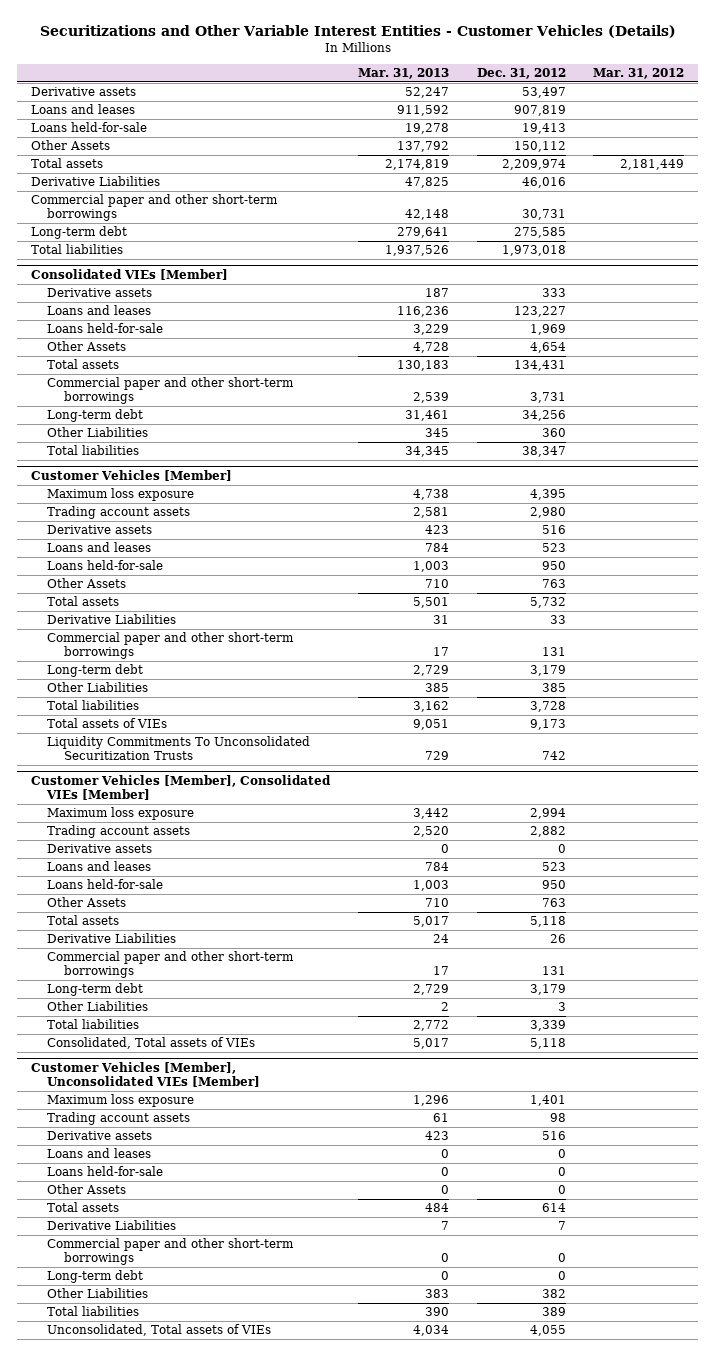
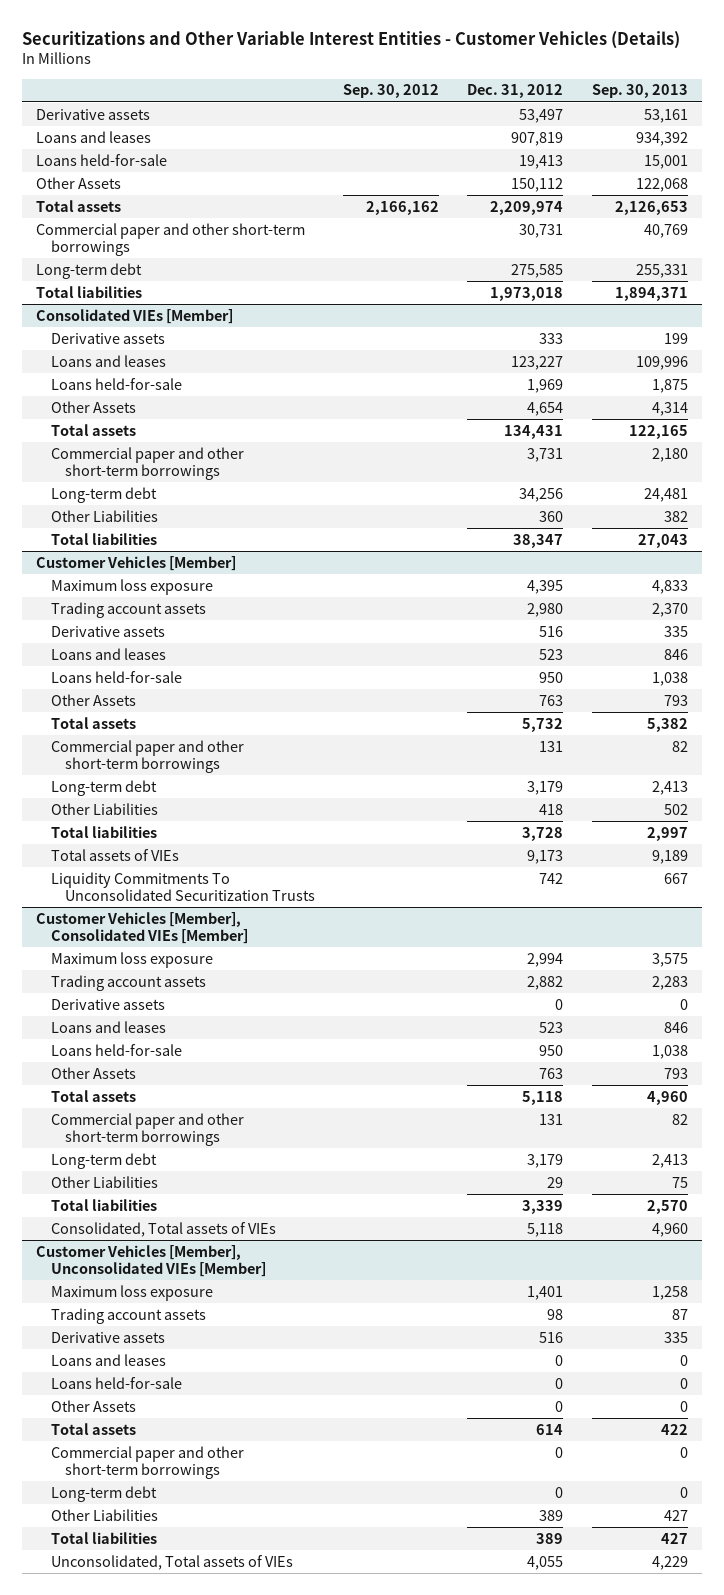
[358,68,450,80] Mar. 31, 2013 -> none
[593,68,685,80] Mar. 31, 2012 -> none
none -> [343,84,440,99] Sep. 30, 2012
none -> [591,84,688,99] Sep. 30, 2013
[31,176,161,187] Derivative Liabilities -> none
[47,614,177,625] Derivative Liabilities -> none
[541,683,566,693] 385 -> [539,803,564,815] 418
[47,933,177,944] Derivative Liabilities -> none
[557,1002,566,1012] 3 -> [547,1176,564,1188] 29
[47,1220,177,1231] Derivative Liabilities -> none
[541,1289,566,1299] 382 -> [539,1509,564,1521] 389

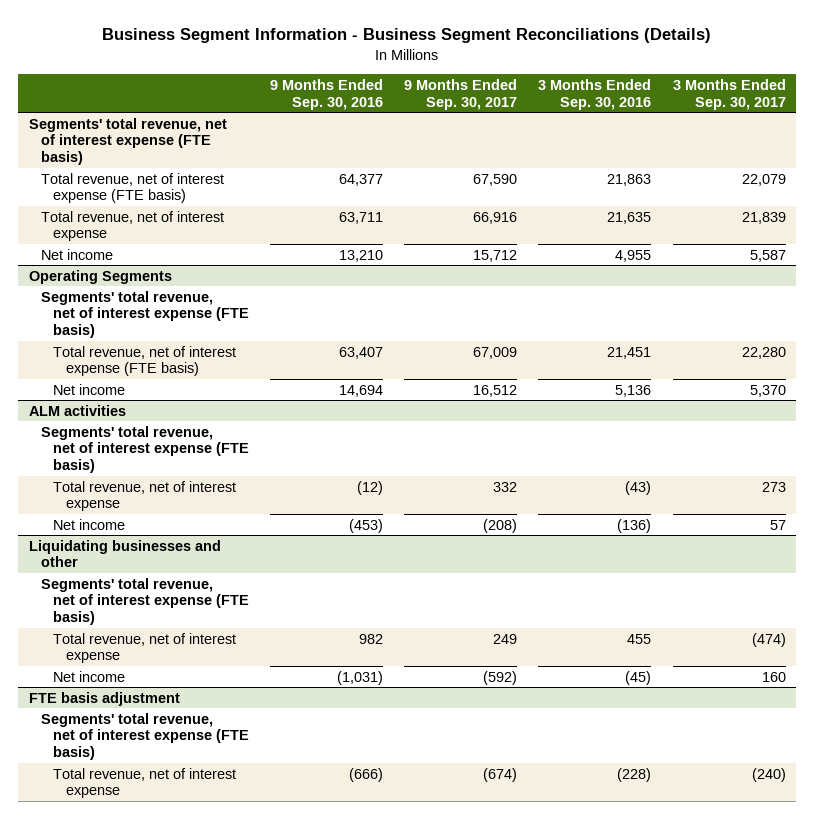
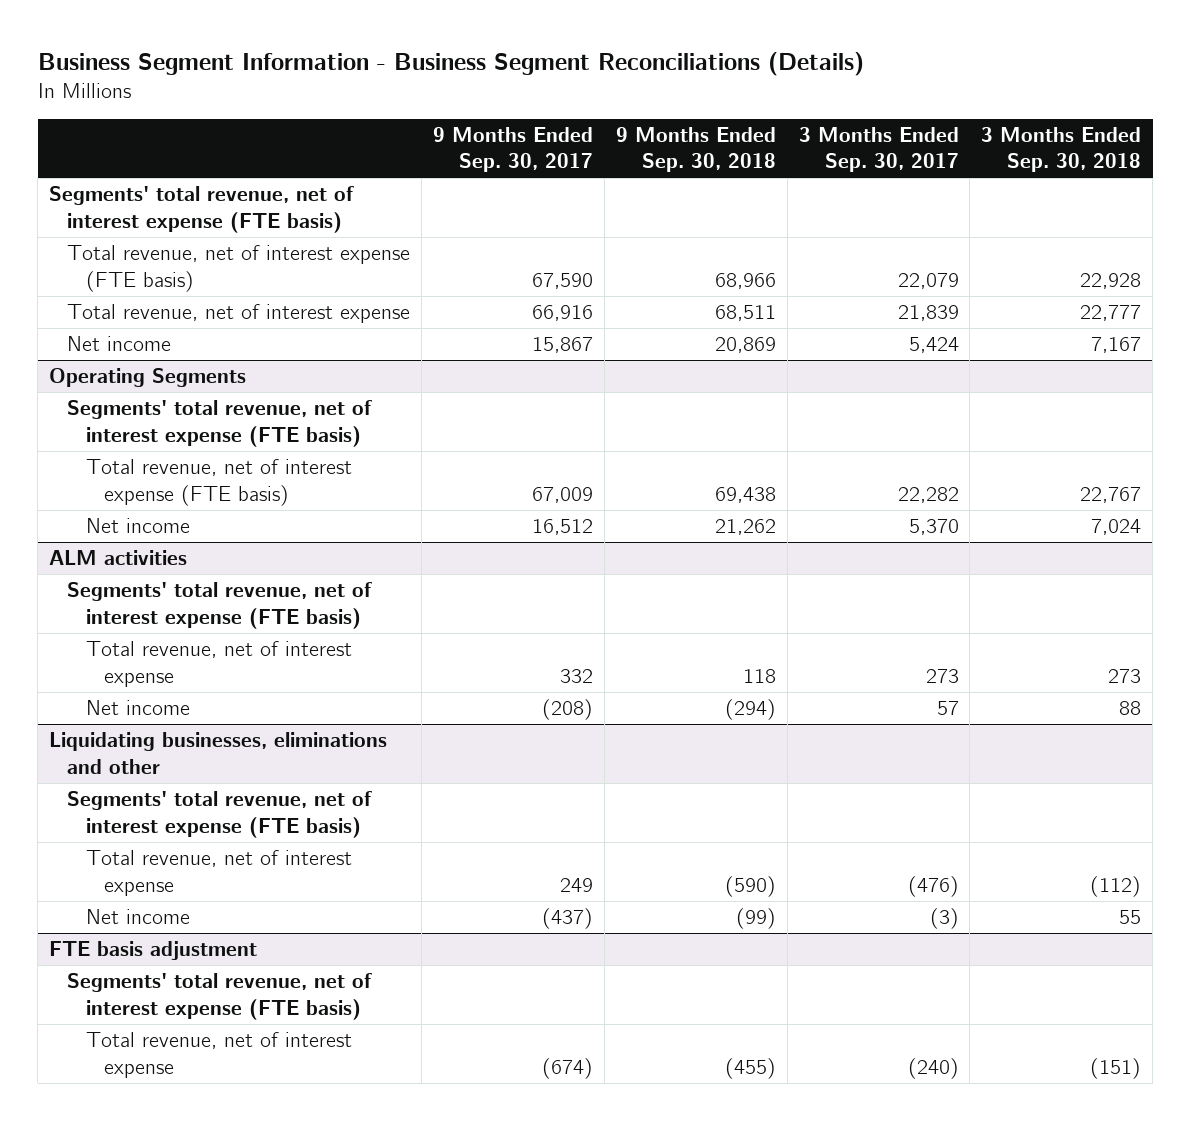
[270,78,384,110] 9 Months Ended Sep. 30, 2016 -> none
[538,78,652,110] 3 Months Ended Sep. 30, 2016 -> none
none -> [615,126,776,173] 9 Months Ended Sep. 30, 2018
none -> [981,126,1142,173] 3 Months Ended Sep. 30, 2018
[473,249,518,262] 15,712 -> [532,337,594,354] 15,867
[749,249,786,262] 5,587 -> [908,337,959,354] 5,424
[741,346,786,359] 22,280 -> [897,486,959,503] 22,282
[28,539,221,568] Liquidating businesses and other -> [49,732,388,774] Liquidating businesses, eliminations and other
[751,632,786,647] (474) -> [907,875,959,897] (476)
[483,670,518,685] (592) -> [542,908,594,930] (437)
[761,671,786,682] 160 -> [929,908,959,930] (3)

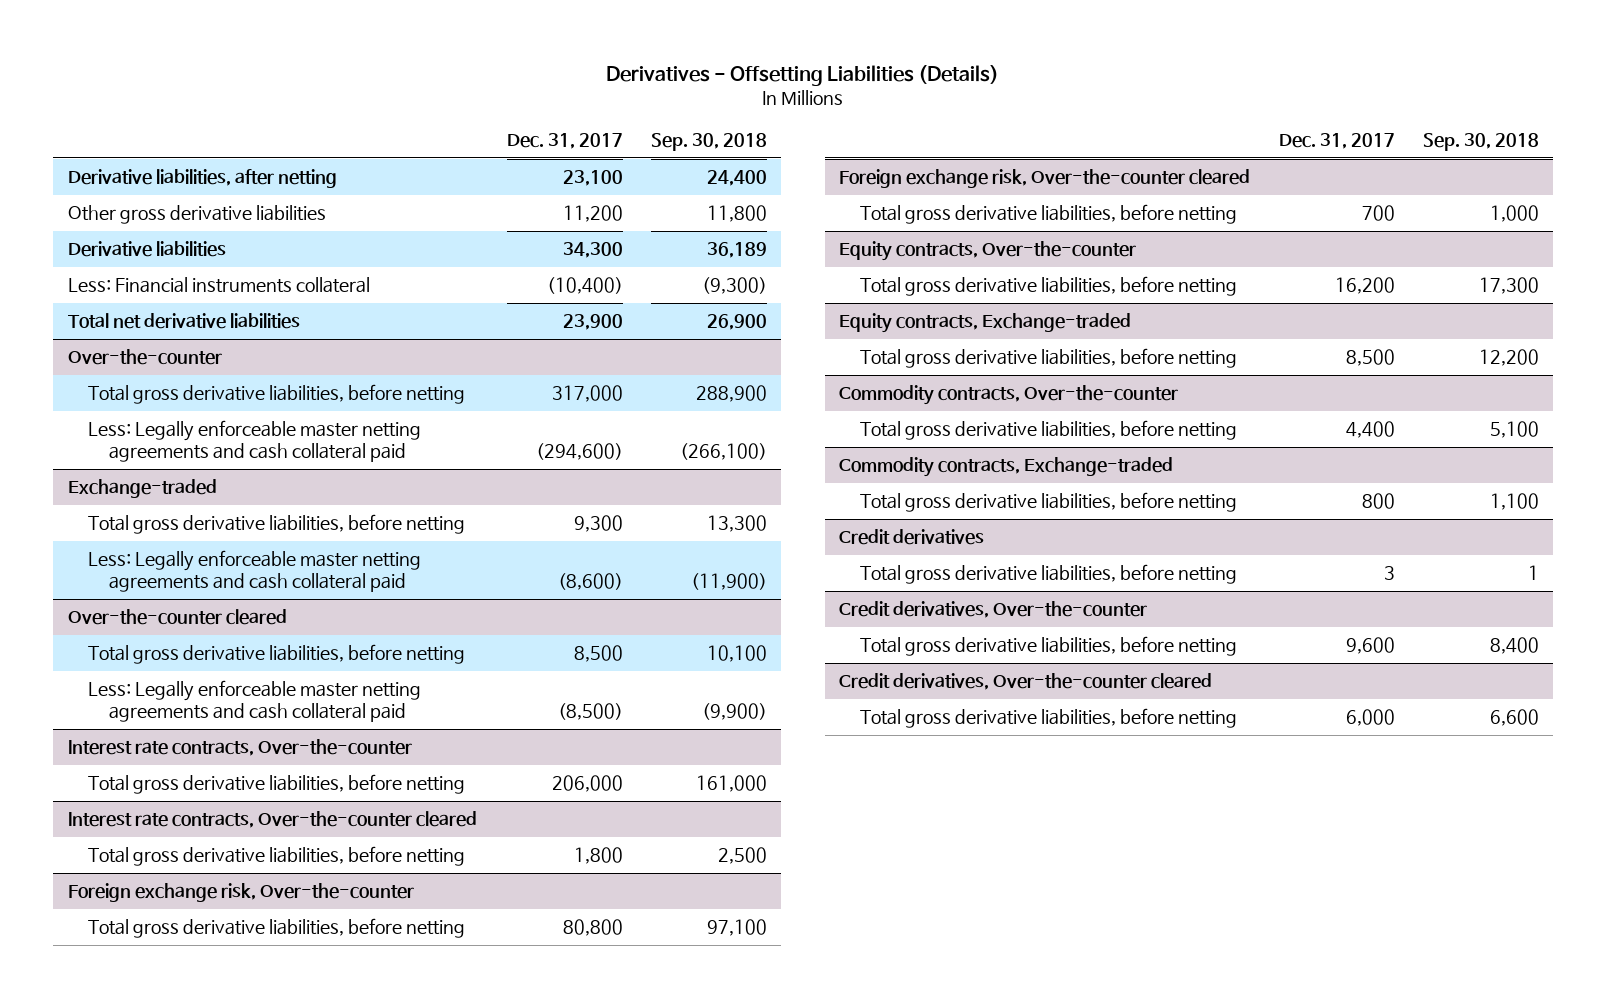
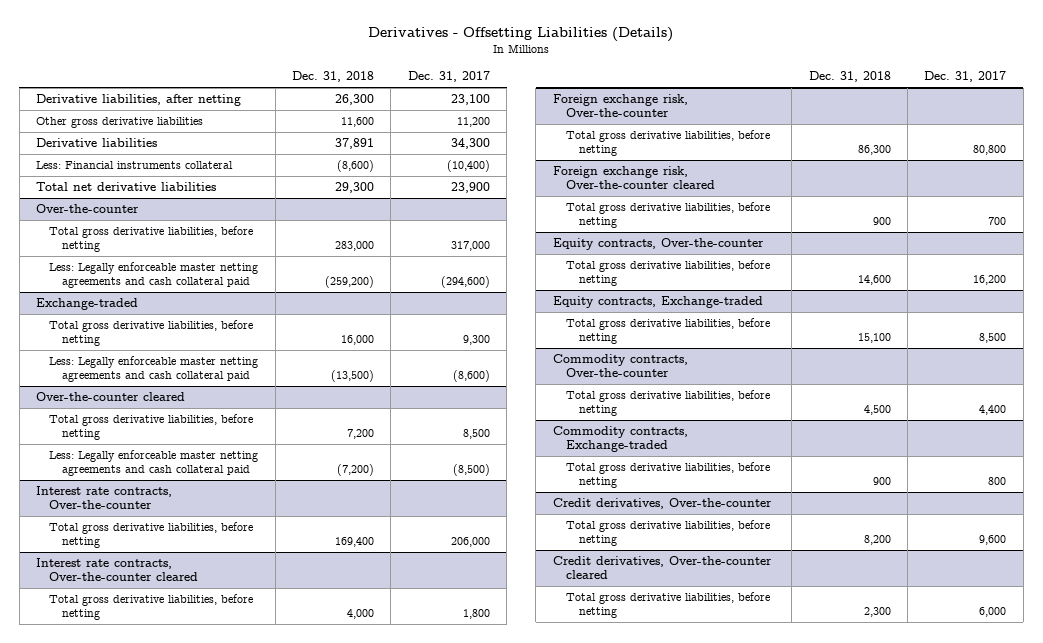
[651,133,768,152] Sep. 30, 2018 -> none
none -> [291,70,374,82] Dec. 31, 2018
[839,529,985,546] Credit derivatives -> none
[859,564,1237,585] Total gross derivative liabilities, before netting -> none

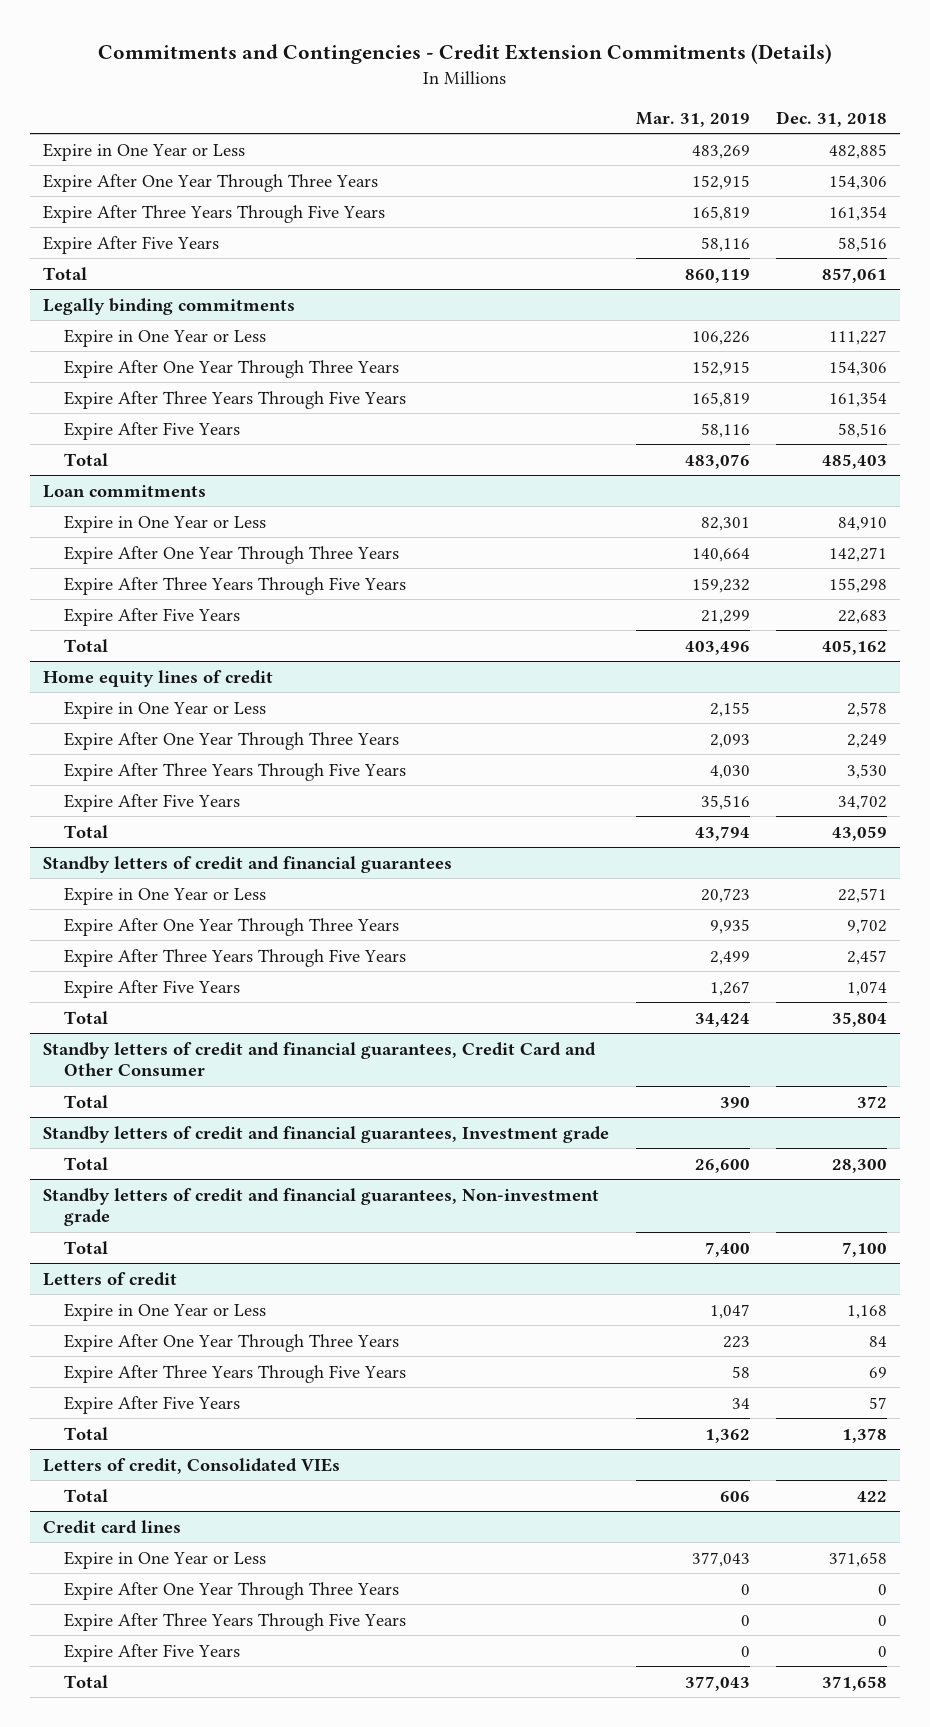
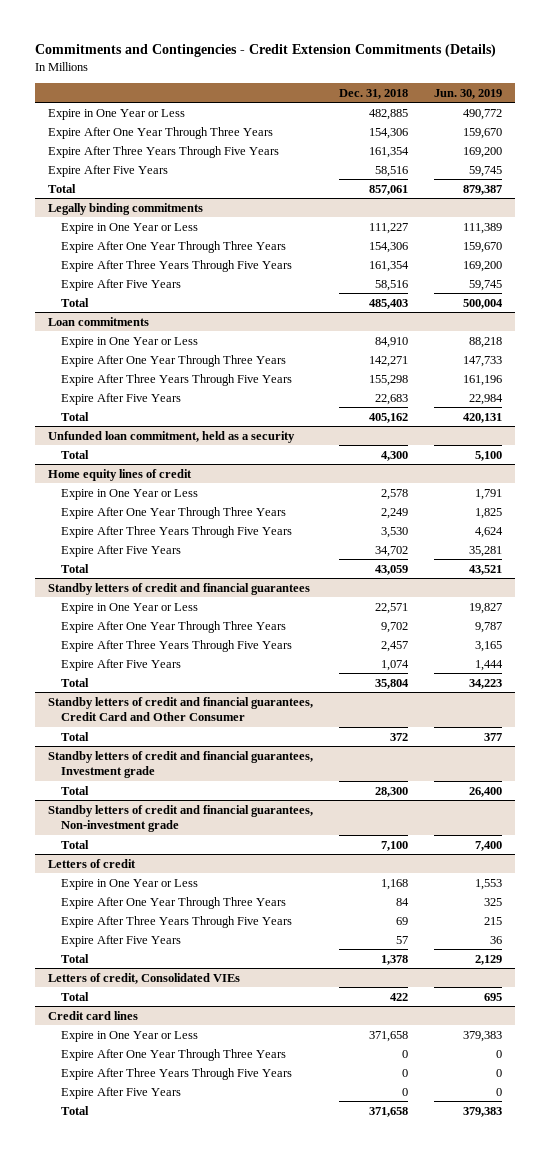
[635,111,750,127] Mar. 31, 2019 -> none
none -> [434,88,503,99] Jun. 30, 2019
none -> [47,430,295,443] Unfunded loan commitment, held as a security
none -> [61,449,90,459] Total

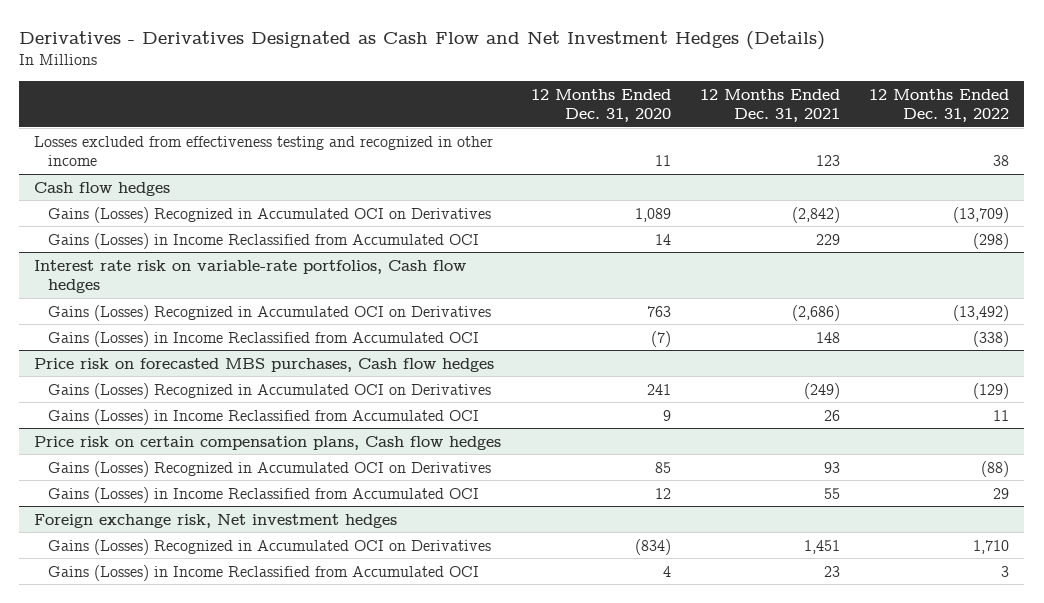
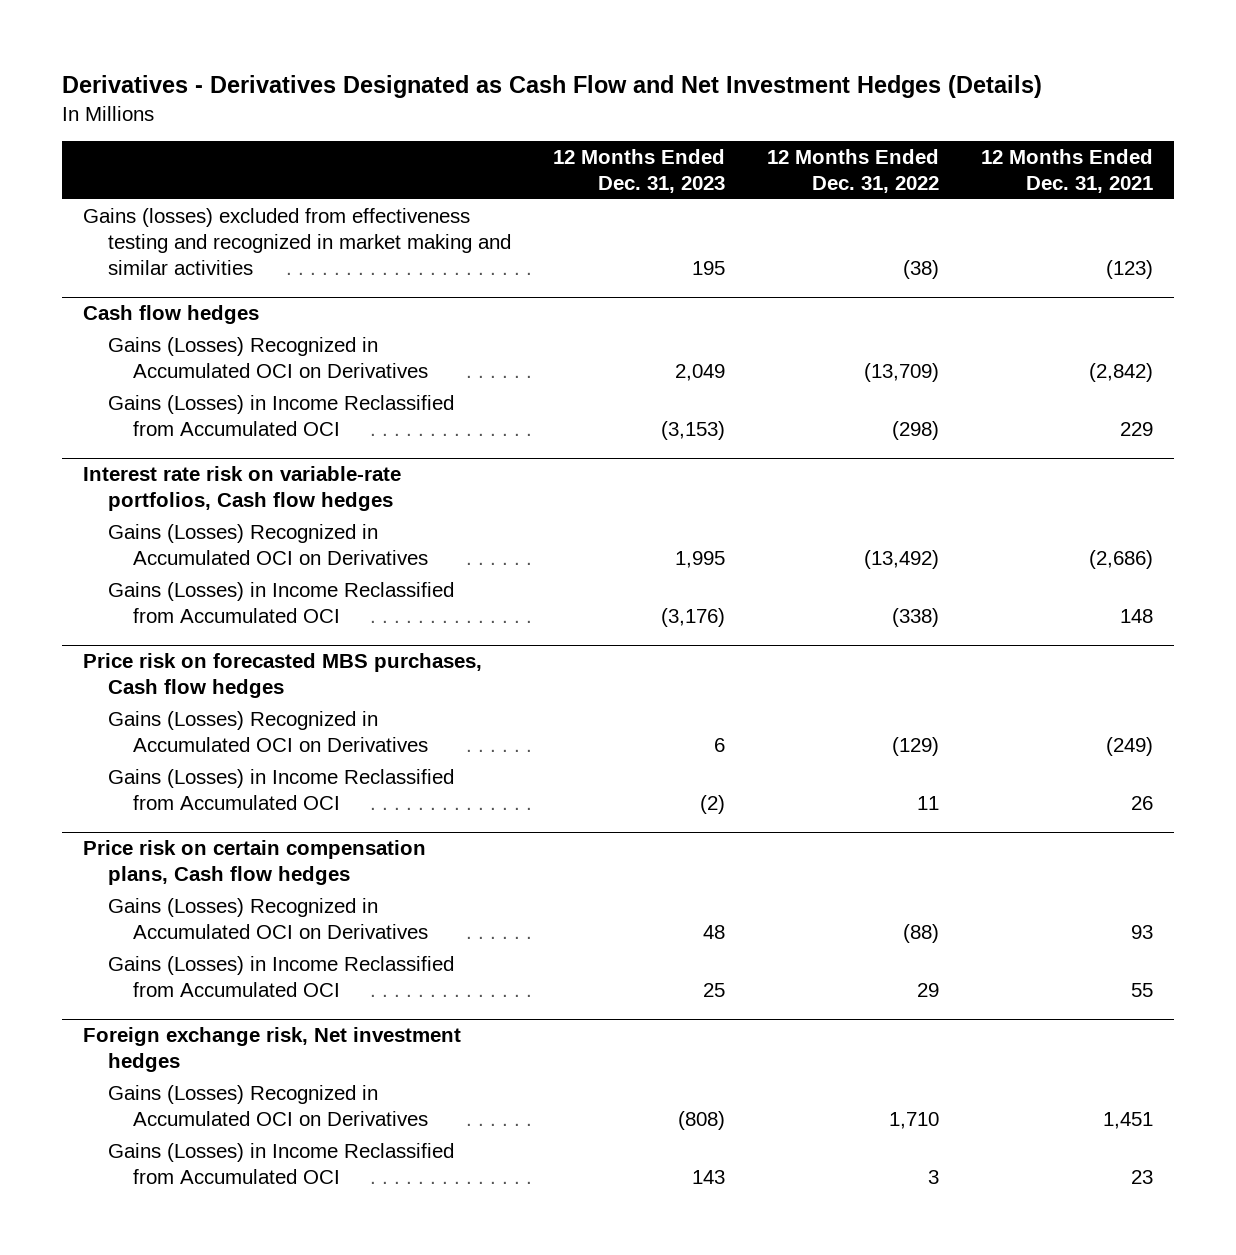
[530,89,671,123] 12 Months Ended Dec. 31, 2020 -> none
none -> [553,148,726,194] 12 Months Ended Dec. 31, 2023
[34,135,494,166] Losses excluded from effectiveness testing and recognized in other income -> [82,207,511,276] Gains (losses) excluded from effectiveness testing and recognized in market making and similar activities
[816,154,841,166] 123 -> [1106,260,1154,280] (123)
[993,154,1010,166] 38 -> [903,260,940,280] (38)

